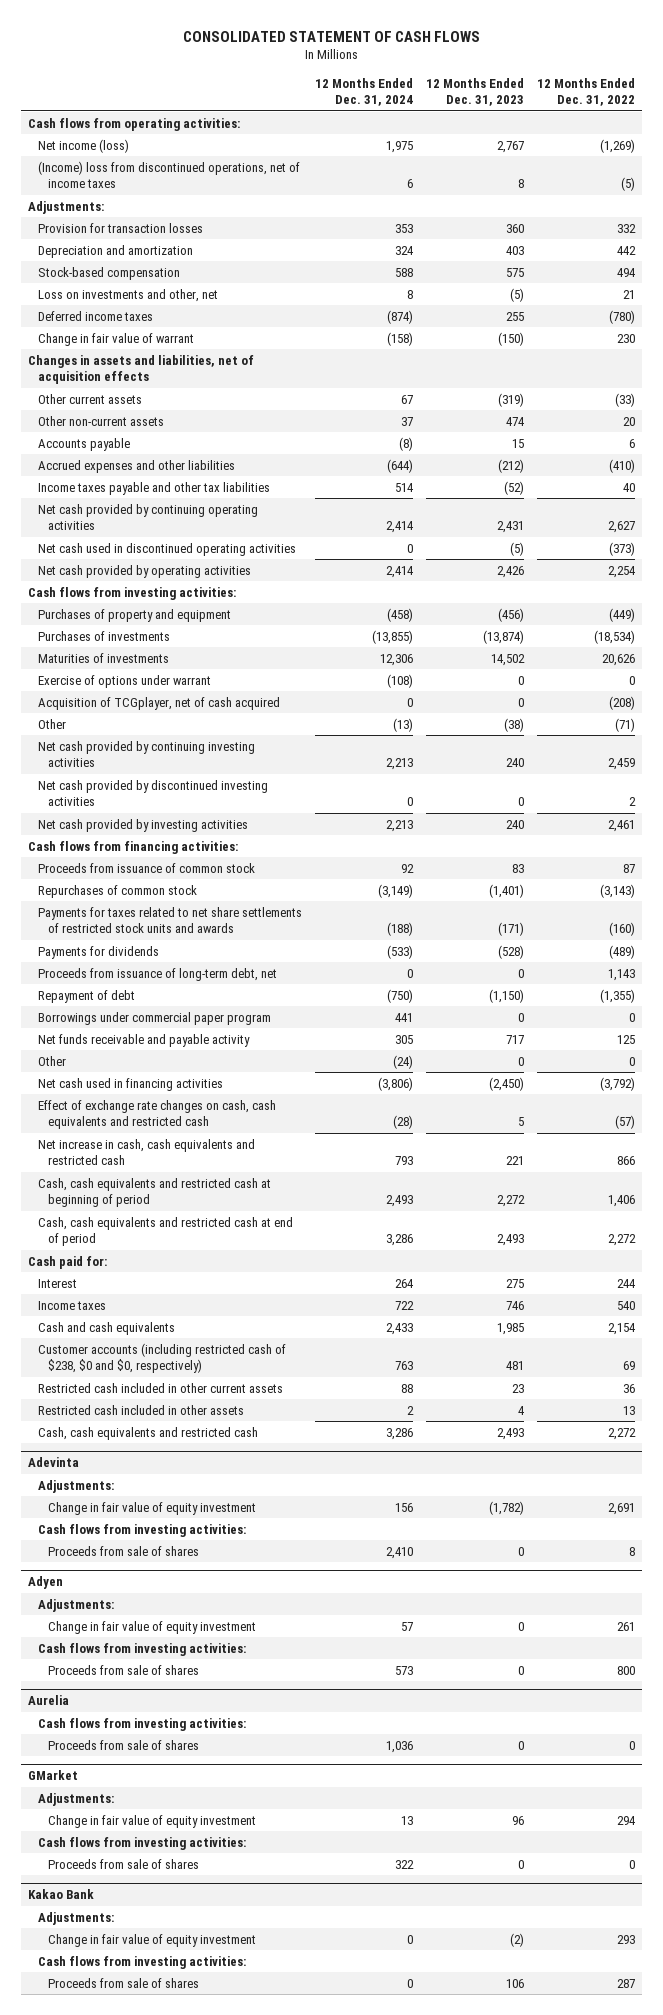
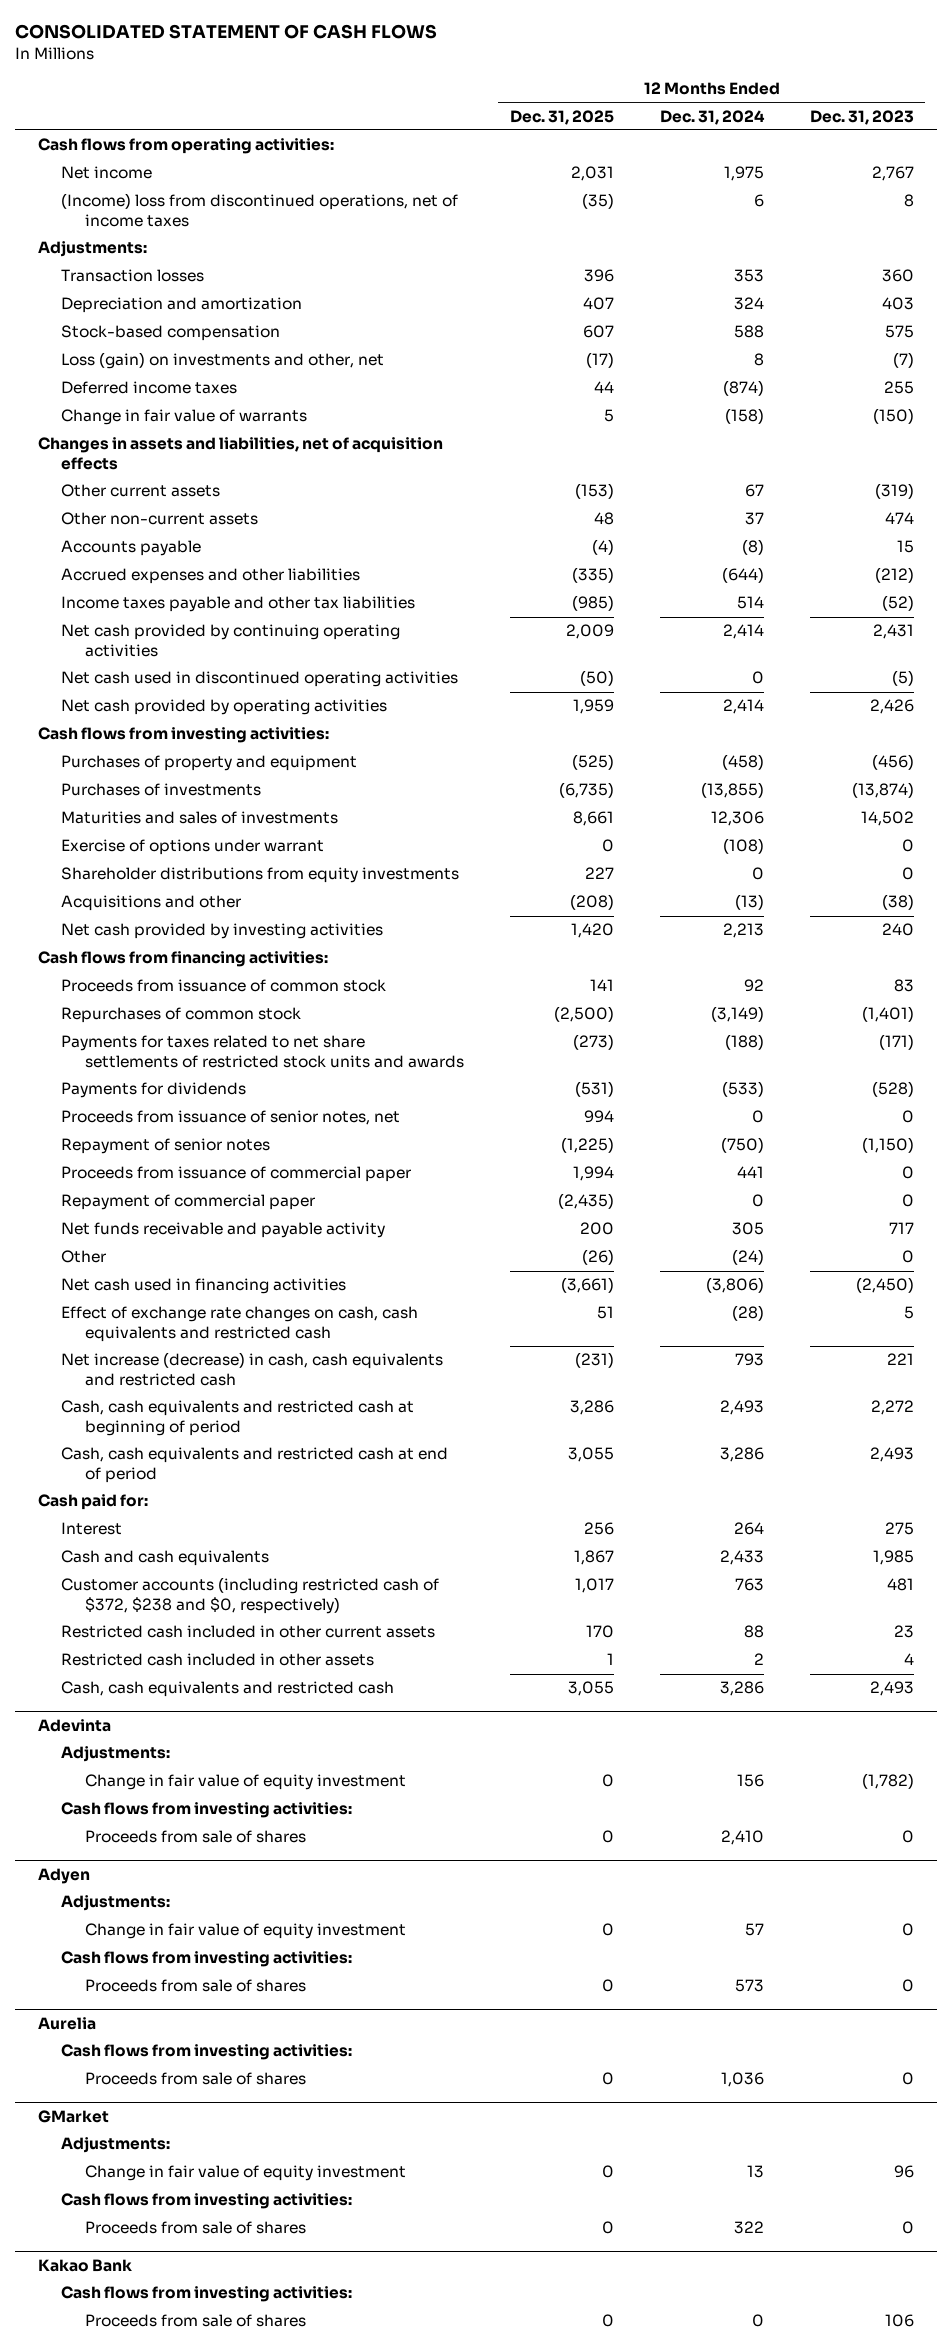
[537,77,636,107] 12 Months Ended Dec. 31, 2022 -> none
none -> [509,109,614,125] Dec. 31, 2025
[38,138,130,153] Net income (loss) -> [61,166,153,180] Net income
[38,222,204,233] Provision for transaction losses -> [61,269,205,283] Transaction losses
[38,288,219,302] Loss on investments and other, net -> [61,352,385,370] Loss (gain) on investments and other, net
[510,287,525,302] (5) -> [892,352,914,369] (7)
[38,332,195,346] Change in fair value of warrant -> [61,409,308,426] Change in fair value of warrants
[38,652,170,663] Maturities of investments -> [61,811,339,825] Maturities and sales of investments
[38,696,281,710] Acquisition of TCGplayer, net of cash acquired -> none
[38,740,256,768] Net cash provided by continuing investing activities -> none
[38,779,269,807] Net cash provided by discontinued investing activities -> none
none -> [61,867,460,884] Shareholder distributions from equity investments
[38,718,67,729] Other -> [61,895,242,912] Acquisitions and other
[38,967,278,981] Proceeds from issuance of long-term debt, net -> [61,1110,401,1126] Proceeds from issuance of senior notes, net
[38,989,136,1003] Repayment of debt -> [61,1138,271,1155] Repayment of senior notes
[38,1011,272,1025] Borrowings under commercial paper program -> [61,1166,412,1183] Proceeds from issuance of commercial paper
none -> [61,1194,316,1211] Repayment of commercial paper
[38,1138,256,1166] Net increase in cash, cash equivalents and restricted cash -> [61,1352,444,1387] Net increase (decrease) in cash, cash equivalents and restricted cash
[38,1300,107,1310] Income taxes -> none
[38,1342,287,1374] Customer accounts (including restricted cash of $238, $0 and $0, respectively) -> [61,1577,440,1615] Customer accounts (including restricted cash of $372, $238 and $0, respectively)
[38,1911,115,1925] Adjustments: -> none
[47,1933,256,1947] Change in fair value of equity investment -> none

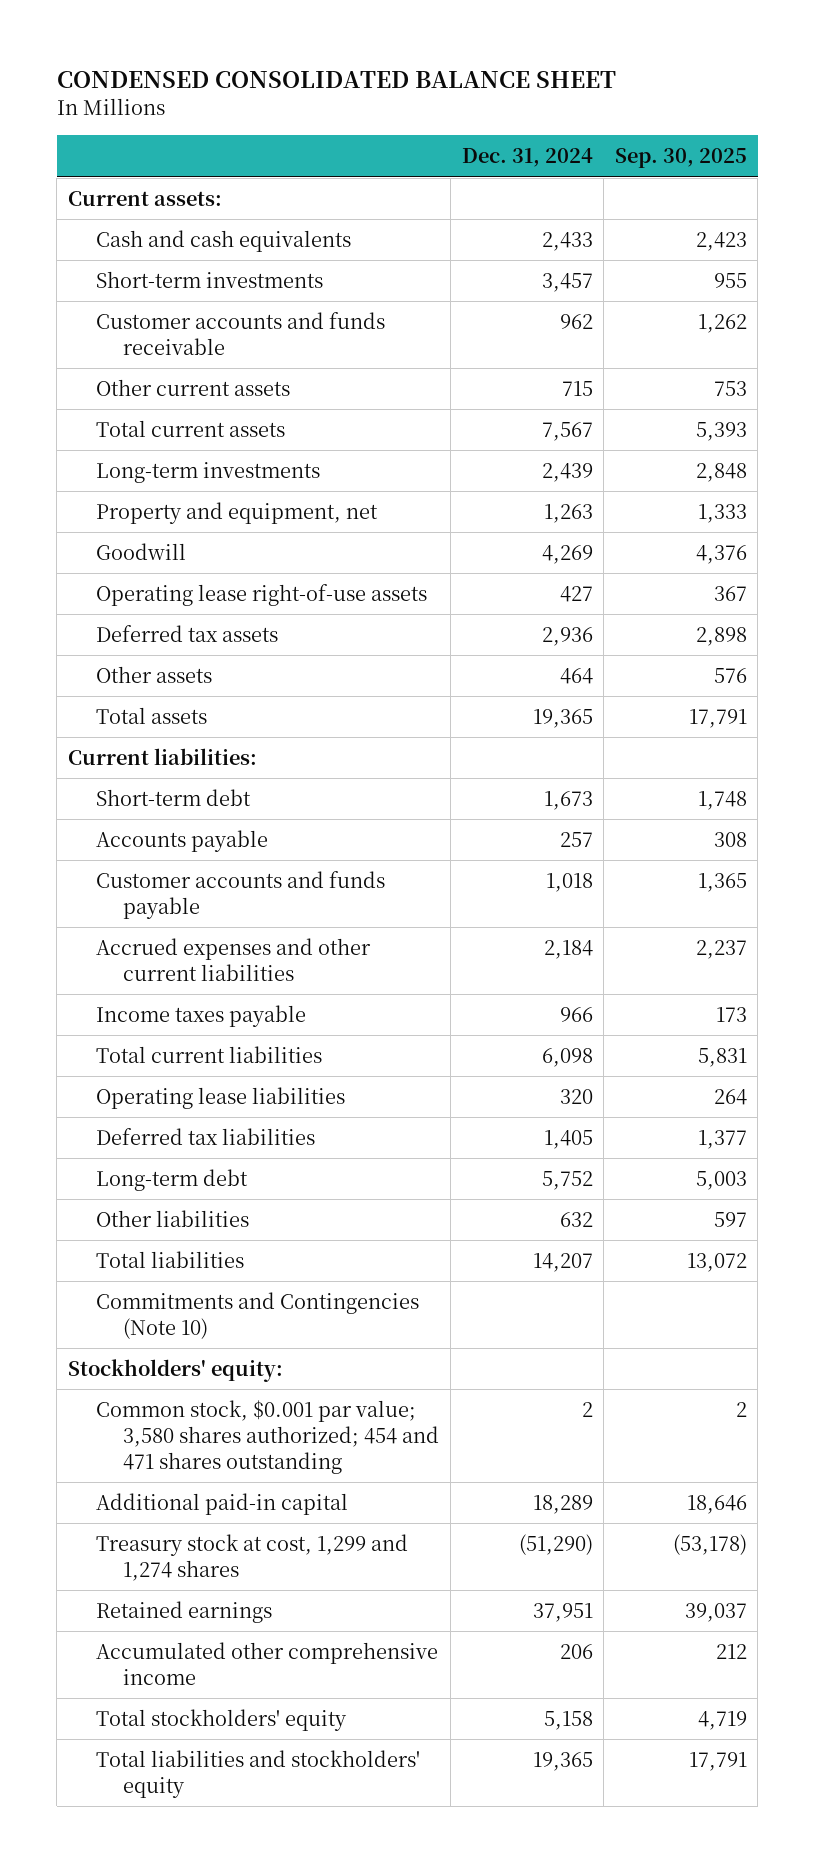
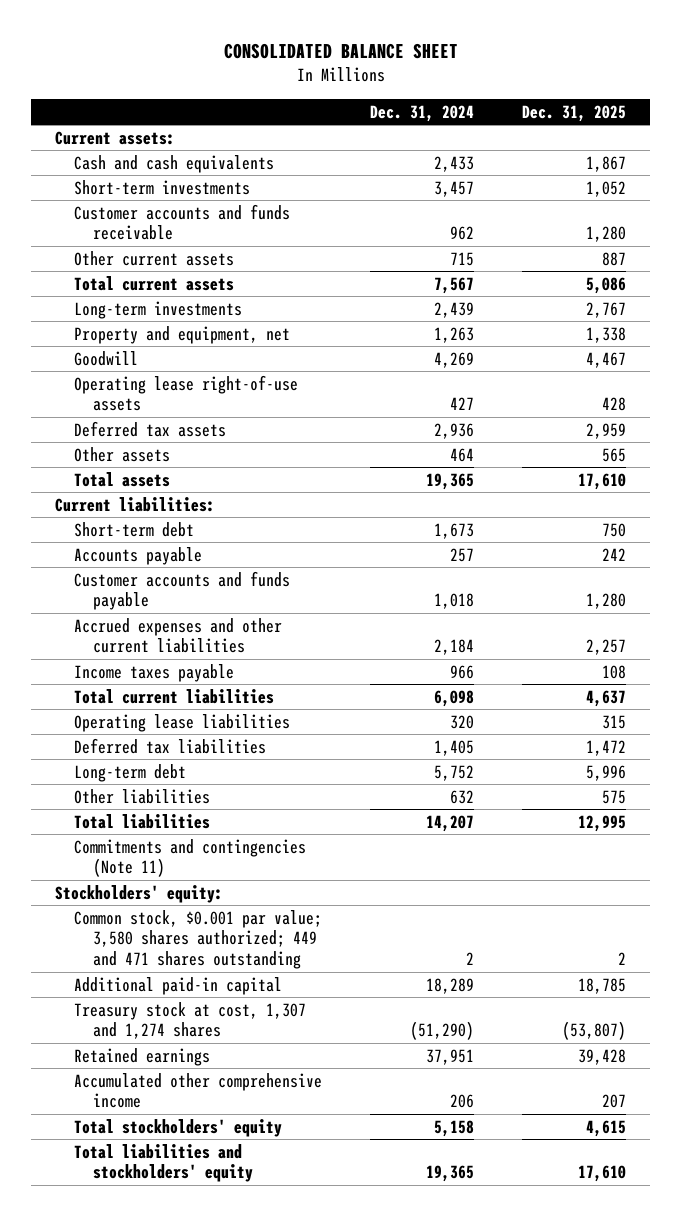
[56,71,616,89] CONDENSED CONSOLIDATED BALANCE SHEET -> [223,42,458,59] CONSOLIDATED BALANCE SHEET
[614,148,747,169] Sep. 30, 2025 -> none
none -> [522,104,627,122] Dec. 31, 2025
[95,1292,419,1339] Commitments and Contingencies (Note 10) -> [73,838,306,878] Commitments and contingencies (Note 11)
[95,1400,440,1474] Common stock, $0.001 par value; 3,580 shares authorized; 454 and 471 shares outstanding -> [73,909,322,969] Common stock, $0.001 par value; 3,580 shares authorized; 449 and 471 shares outstanding
[95,1534,408,1581] Treasury stock at cost, 1,299 and 1,274 shares -> [73,1001,306,1040] Treasury stock at cost, 1,307 and 1,274 shares

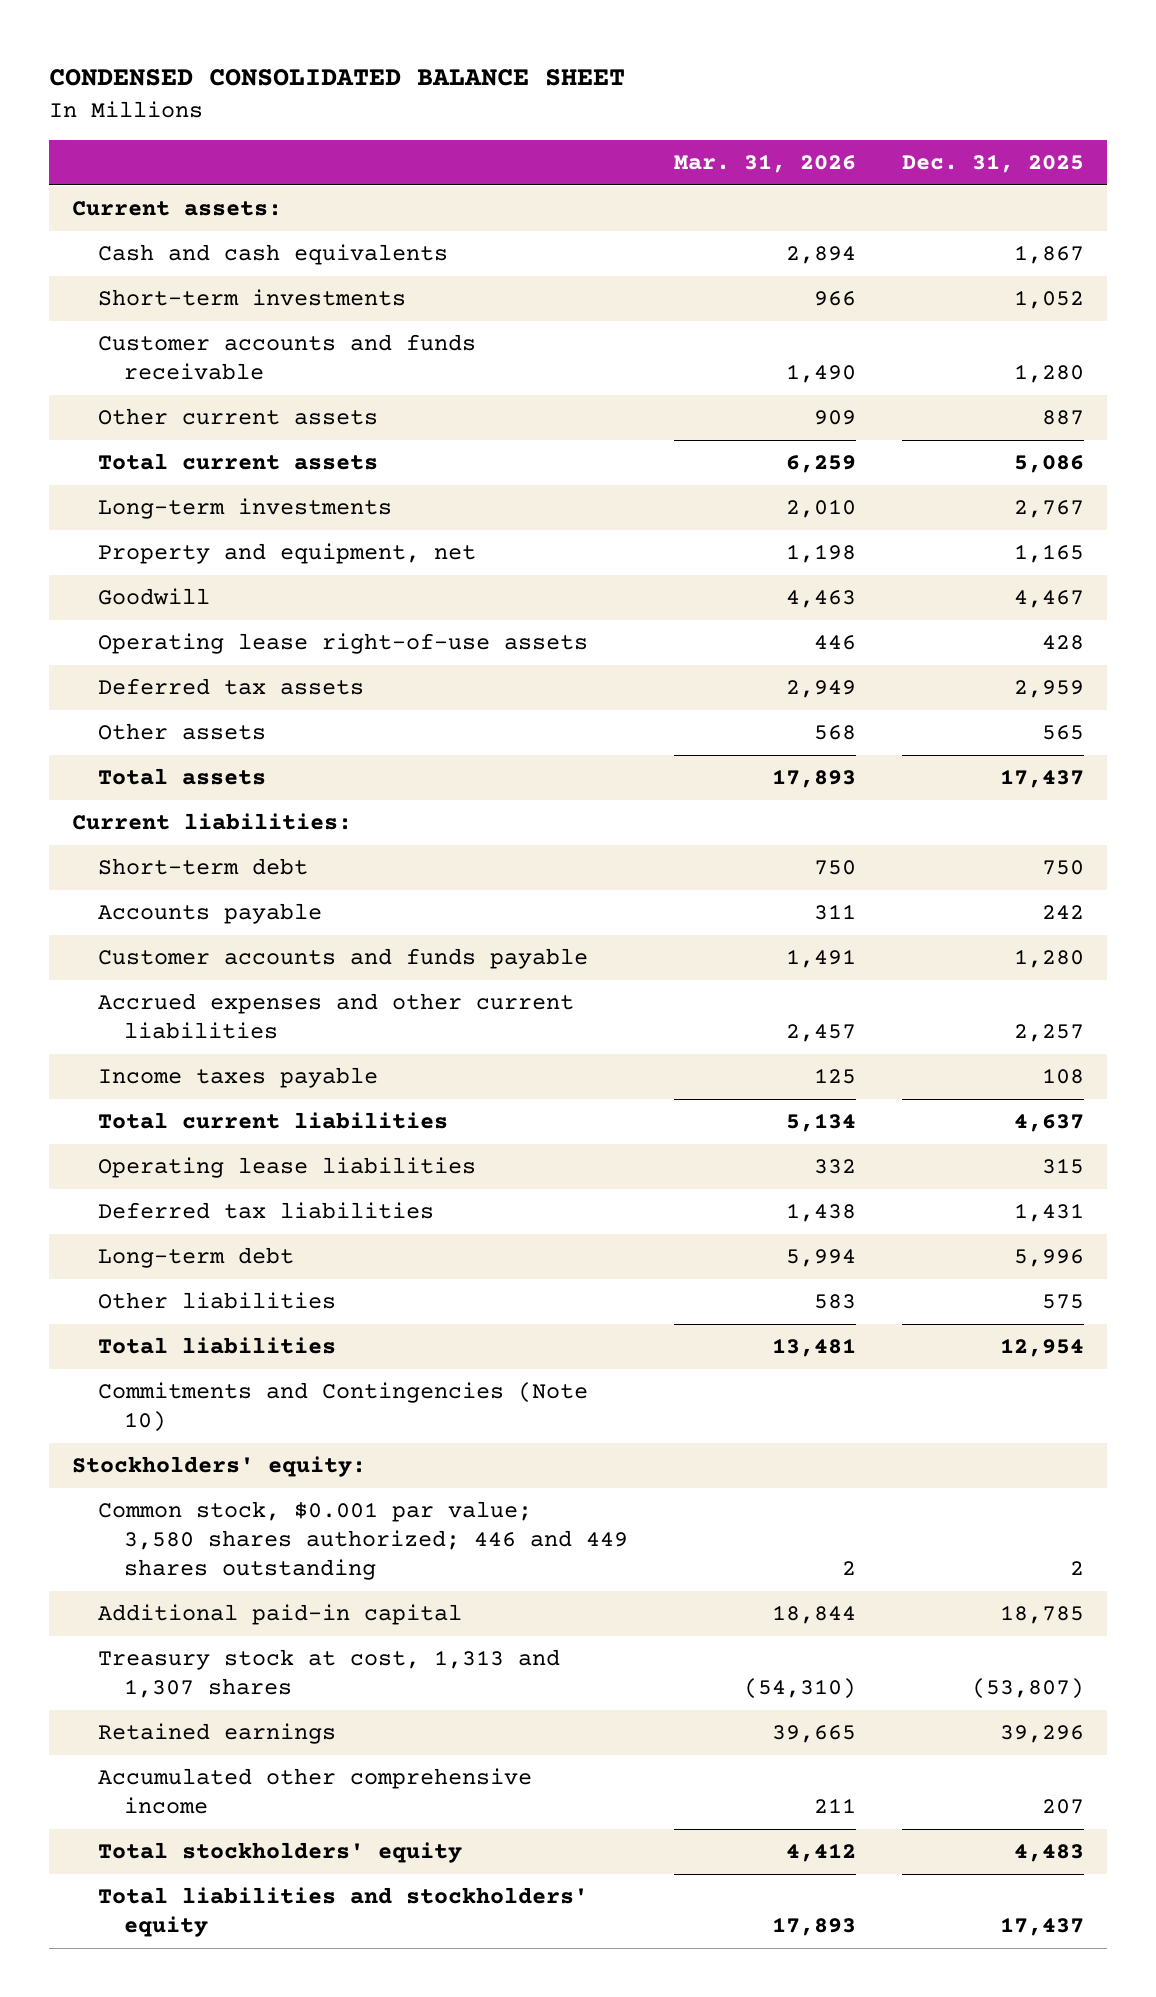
[223,42,458,59] CONSOLIDATED BALANCE SHEET -> [48,69,625,87] CONDENSED CONSOLIDATED BALANCE SHEET
[370,104,475,122] Dec. 31, 2024 -> none
none -> [674,154,857,174] Mar. 31, 2026
[586,326,627,343] 1,338 -> [1013,544,1084,564] 1,165
[578,472,627,490] 17,610 -> [999,769,1084,789] 17,437
[586,739,627,756] 1,472 -> [1013,1203,1084,1223] 1,431
[578,814,627,832] 12,995 -> [999,1338,1084,1358] 12,954
[73,838,306,878] Commitments and contingencies (Note 11) -> [98,1382,589,1433] Commitments and Contingencies (Note 10)
[73,909,322,969] Common stock, $0.001 par value; 3,580 shares authorized; 449 and 471 shares outstanding -> [98,1501,629,1580] Common stock, $0.001 par value; 3,580 shares authorized; 446 and 449 shares outstanding
[73,1001,306,1040] Treasury stock at cost, 1,307 and 1,274 shares -> [98,1649,561,1699] Treasury stock at cost, 1,313 and 1,307 shares
[578,1048,627,1065] 39,428 -> [999,1725,1084,1744] 39,296
[586,1119,627,1137] 4,615 -> [1013,1844,1084,1863] 4,483
[578,1165,627,1183] 17,610 -> [999,1917,1084,1937] 17,437

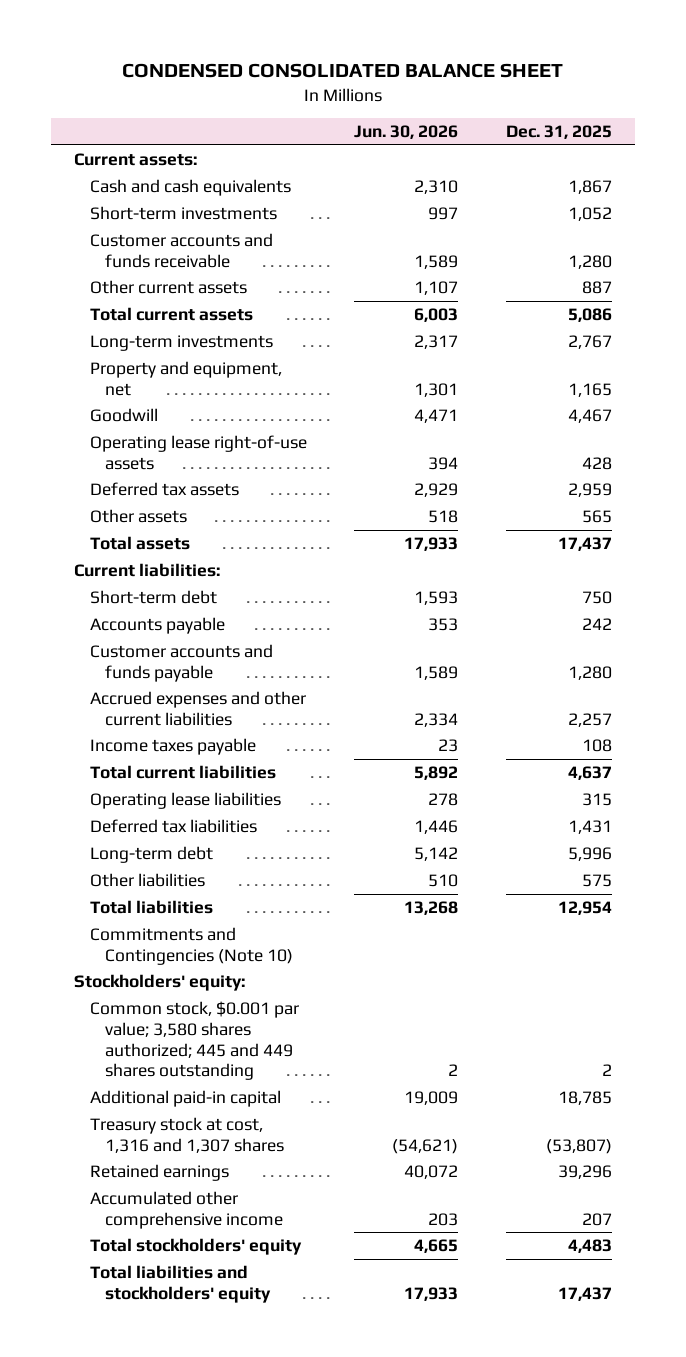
[674,154,857,174] Mar. 31, 2026 -> none
none -> [354,124,459,139] Jun. 30, 2026
[98,1501,629,1580] Common stock, $0.001 par value; 3,580 shares authorized; 446 and 449 shares outstanding -> [89,1000,299,1081] Common stock, $0.001 par value; 3,580 shares authorized; 445 and 449 shares outstanding
[98,1649,561,1699] Treasury stock at cost, 1,313 and 1,307 shares -> [89,1116,285,1153] Treasury stock at cost, 1,316 and 1,307 shares

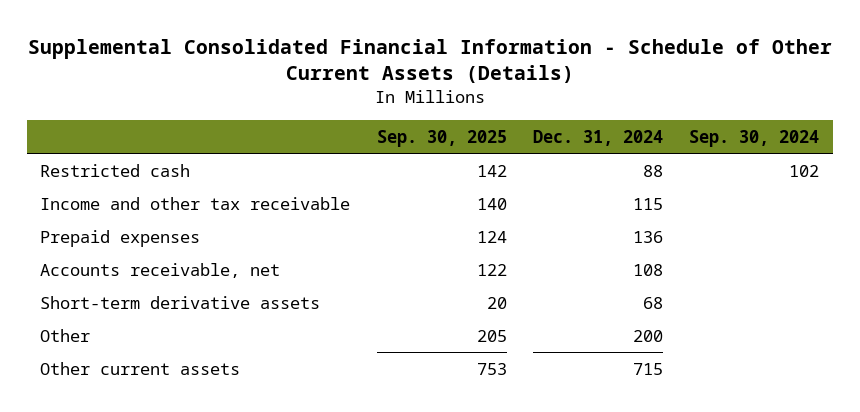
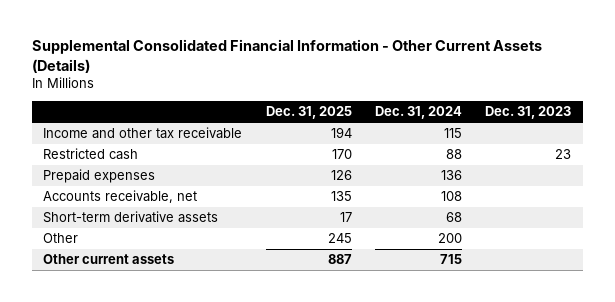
[27,38,832,84] Supplemental Consolidated Financial Information - Schedule of Other Current Assets (Details) -> [31,39,542,74] Supplemental Consolidated Financial Information - Other Current Assets (Details)
[376,129,507,147] Sep. 30, 2025 -> none
[689,129,820,147] Sep. 30, 2024 -> none
none -> [265,106,352,120] Dec. 31, 2025
none -> [485,106,572,120] Dec. 31, 2023
[40,163,191,177] Restricted cash -> [43,148,139,161] Restricted cash

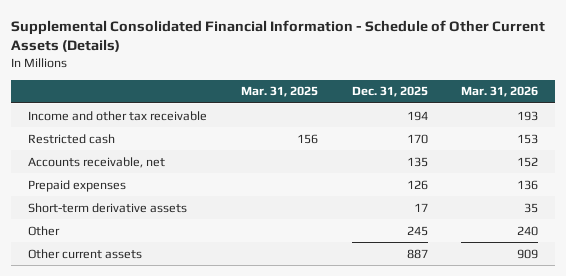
[31,39,542,74] Supplemental Consolidated Financial Information - Other Current Assets (Details) -> [11,19,546,53] Supplemental Consolidated Financial Information - Schedule of Other Current Assets (Details)
[375,106,463,120] Dec. 31, 2024 -> none
[485,106,572,120] Dec. 31, 2023 -> none
none -> [240,86,318,98] Mar. 31, 2025
none -> [461,86,539,98] Mar. 31, 2026
[43,169,156,184] Prepaid expenses -> [28,179,127,192] Prepaid expenses

